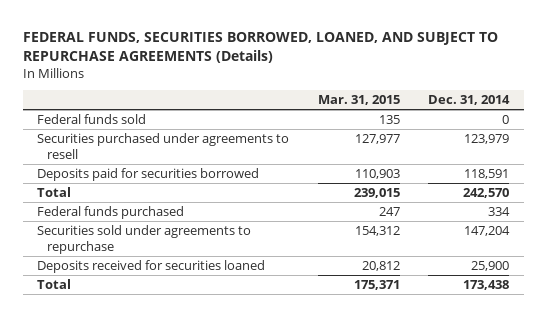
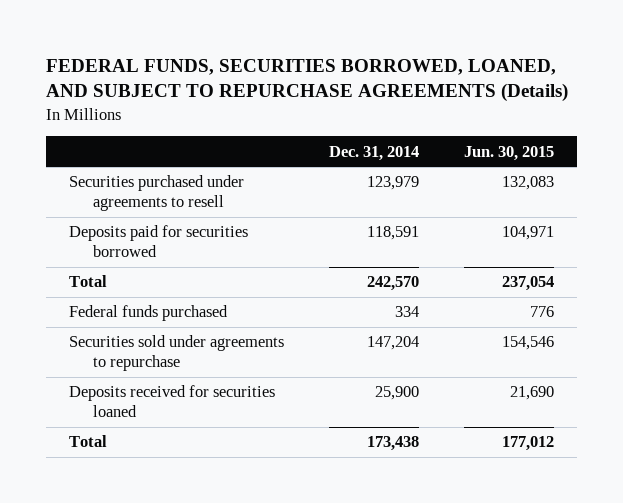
[317,95,400,106] Mar. 31, 2015 -> none
none -> [463,145,554,161] Jun. 30, 2015
[37,113,147,124] Federal funds sold -> none

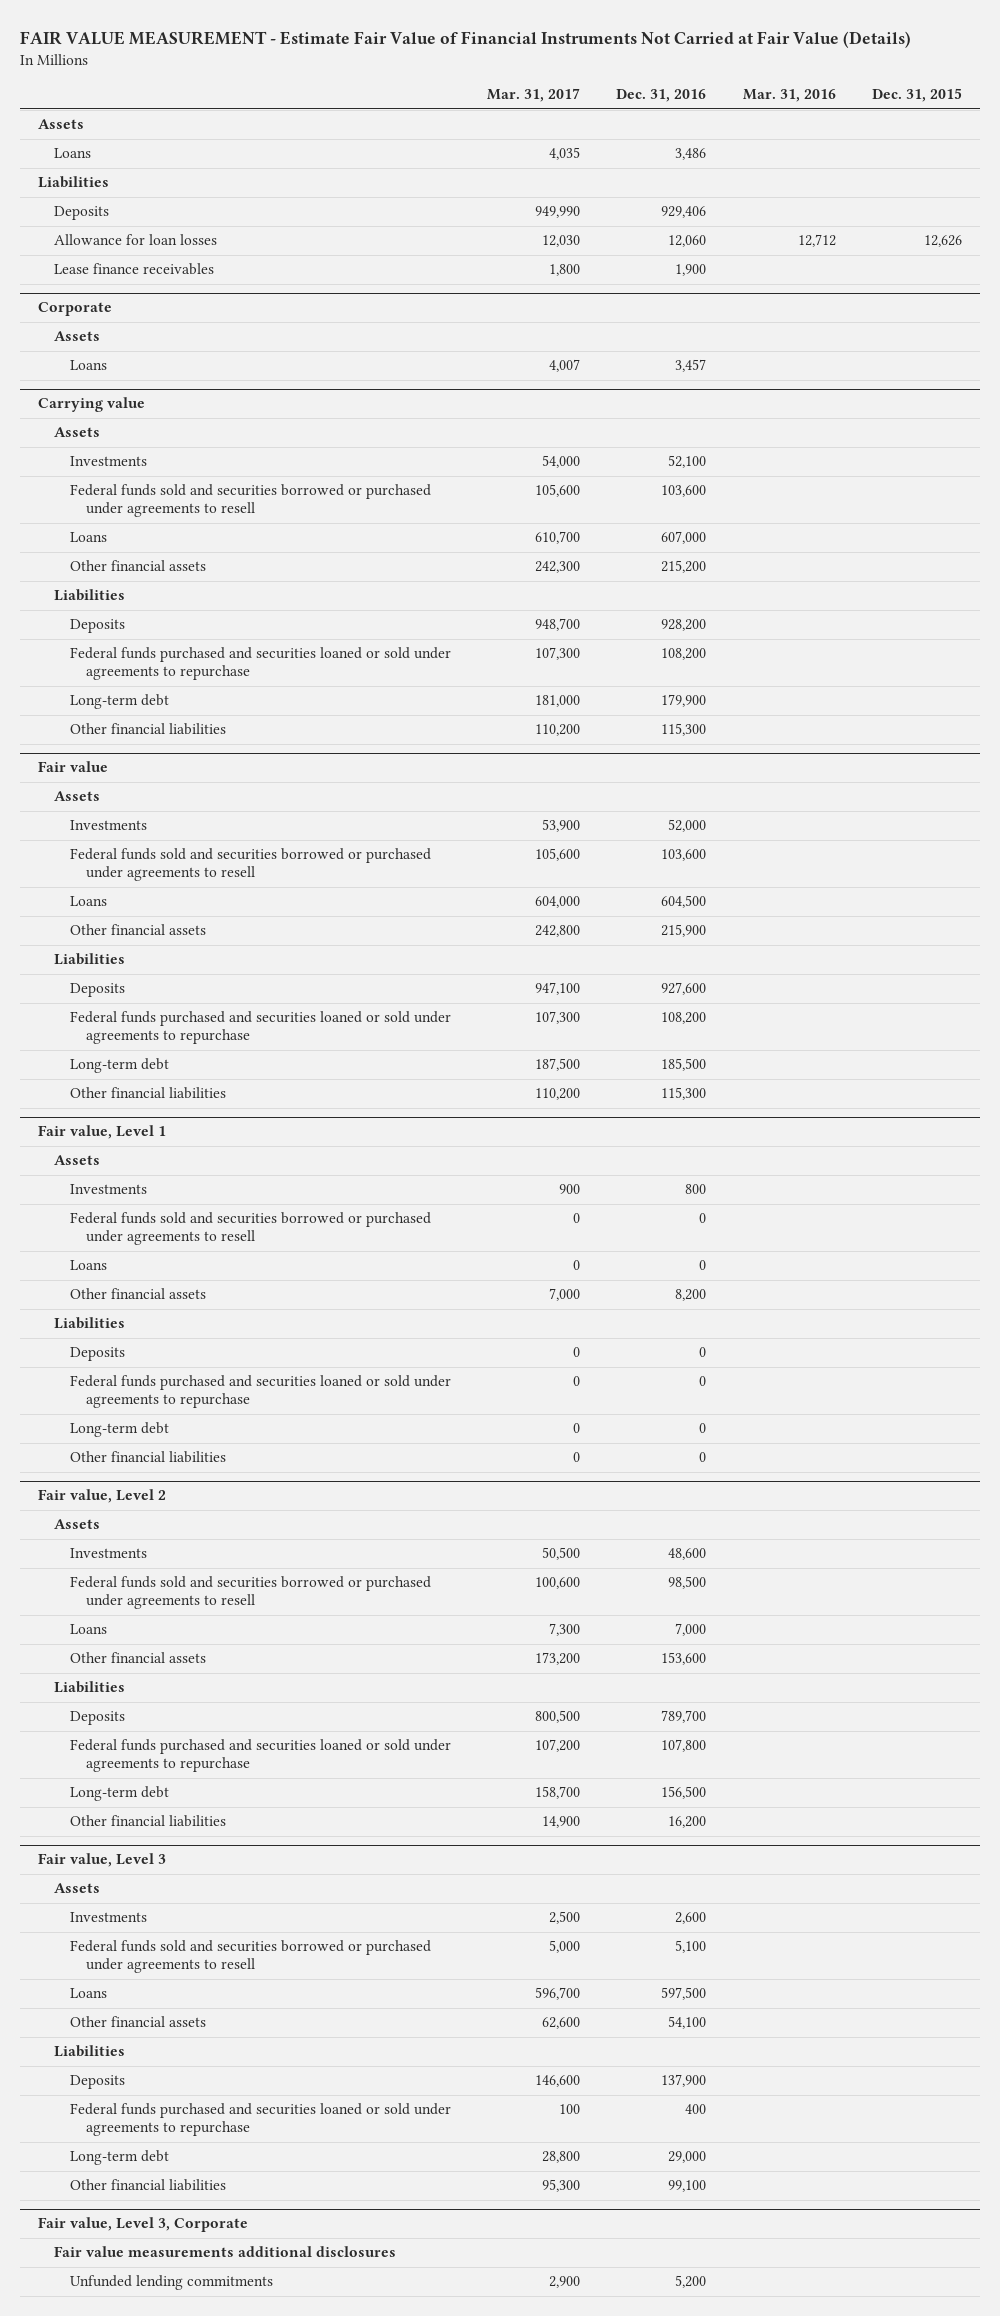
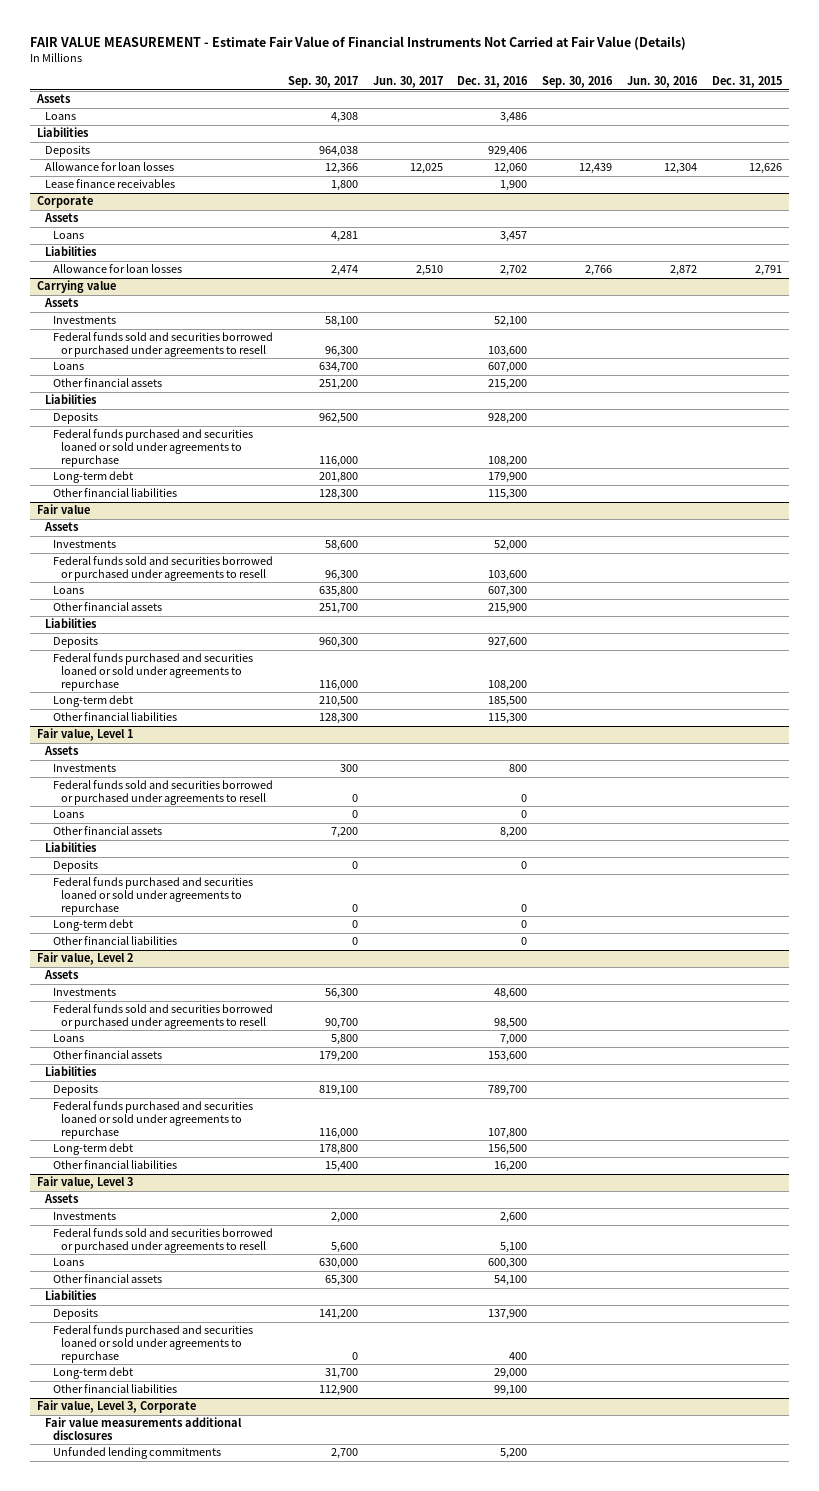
[487,88,581,103] Mar. 31, 2017 -> none
[742,89,836,103] Mar. 31, 2016 -> none
none -> [287,76,358,89] Sep. 30, 2017
none -> [372,76,443,89] Jun. 30, 2017
none -> [542,76,614,89] Sep. 30, 2016
none -> [627,76,699,89] Jun. 30, 2016
none -> [45,246,98,257] Liabilities
none -> [52,264,182,274] Allowance for loan losses
[661,895,707,909] 604,500 -> [488,586,528,598] 607,300
[661,1987,707,2001] 597,500 -> [488,1258,528,1270] 600,300

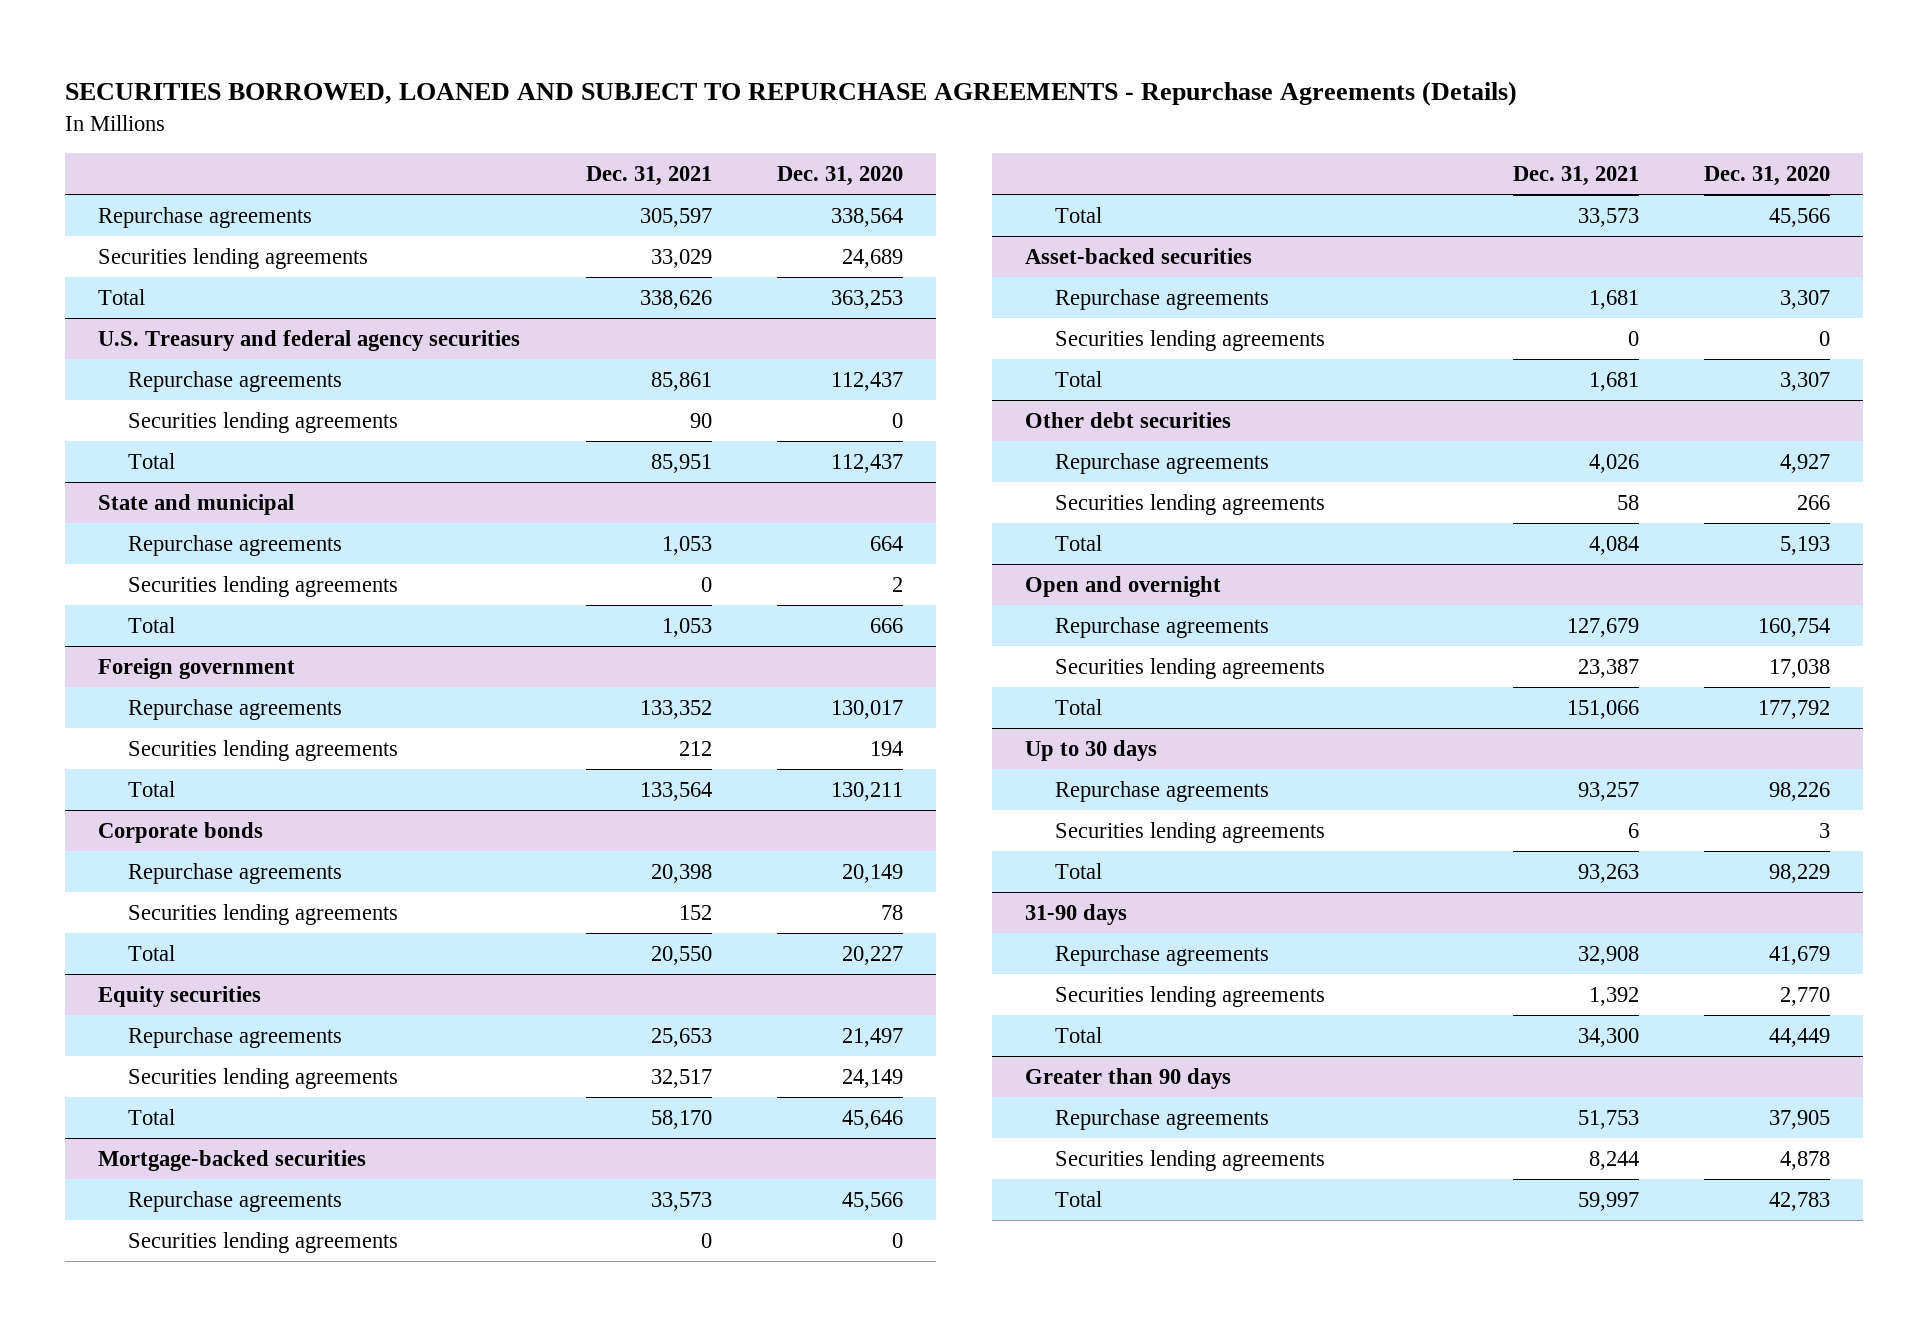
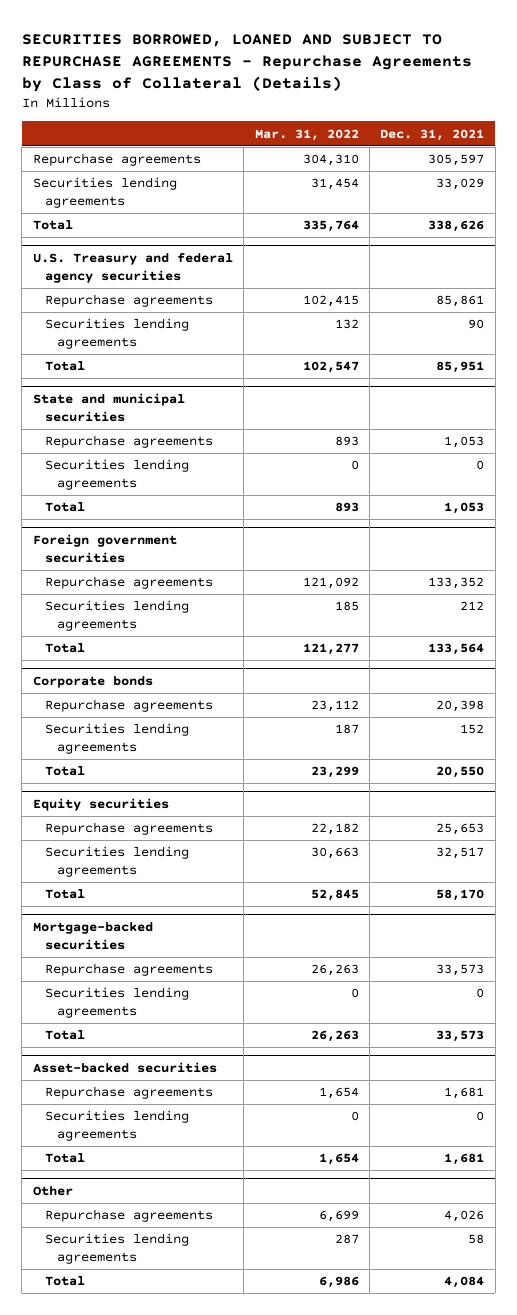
[65,81,1518,107] SECURITIES BORROWED, LOANED AND SUBJECT TO REPURCHASE AGREEMENTS - Repurchase Agreements (Details) -> [21,33,472,92] SECURITIES BORROWED, LOANED AND SUBJECT TO REPURCHASE AGREEMENTS - Repurchase Agreements by Class of Collateral (Details)
[777,165,904,186] Dec. 31, 2020 -> none
none -> [254,128,359,141] Mar. 31, 2022
[98,493,295,515] State and municipal -> [32,393,185,422] State and municipal securities
[98,657,296,679] Foreign government -> [32,534,177,563] Foreign government securities
[1025,411,1232,428] Other debt securities -> [32,1186,73,1197] Other
[1025,575,1222,597] Open and overnight -> none
[1054,616,1269,638] Repurchase agreements -> none
[1054,657,1325,679] Securities lending agreements -> none
[1054,698,1102,715] Total -> none
[1025,739,1158,761] Up to 30 days -> none
[1054,780,1269,802] Repurchase agreements -> none
[1054,821,1325,843] Securities lending agreements -> none
[1054,862,1102,879] Total -> none
[1025,903,1128,925] 31-90 days -> none
[1054,944,1269,966] Repurchase agreements -> none
[1054,985,1325,1007] Securities lending agreements -> none
[1054,1026,1102,1043] Total -> none
[1025,1067,1232,1089] Greater than 90 days -> none
[1054,1108,1269,1130] Repurchase agreements -> none
[1054,1149,1325,1171] Securities lending agreements -> none
[1054,1190,1102,1207] Total -> none

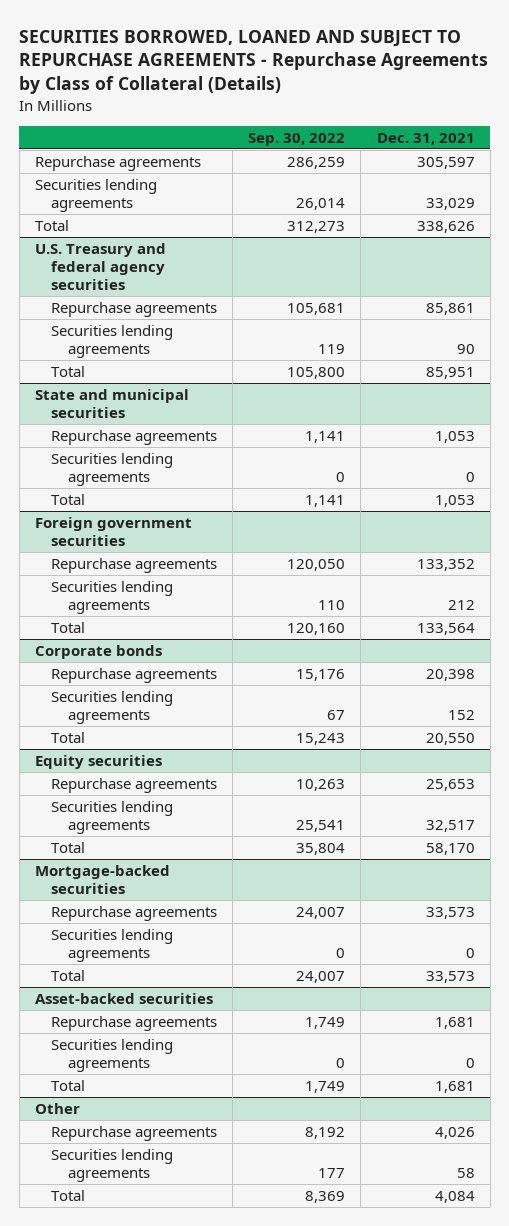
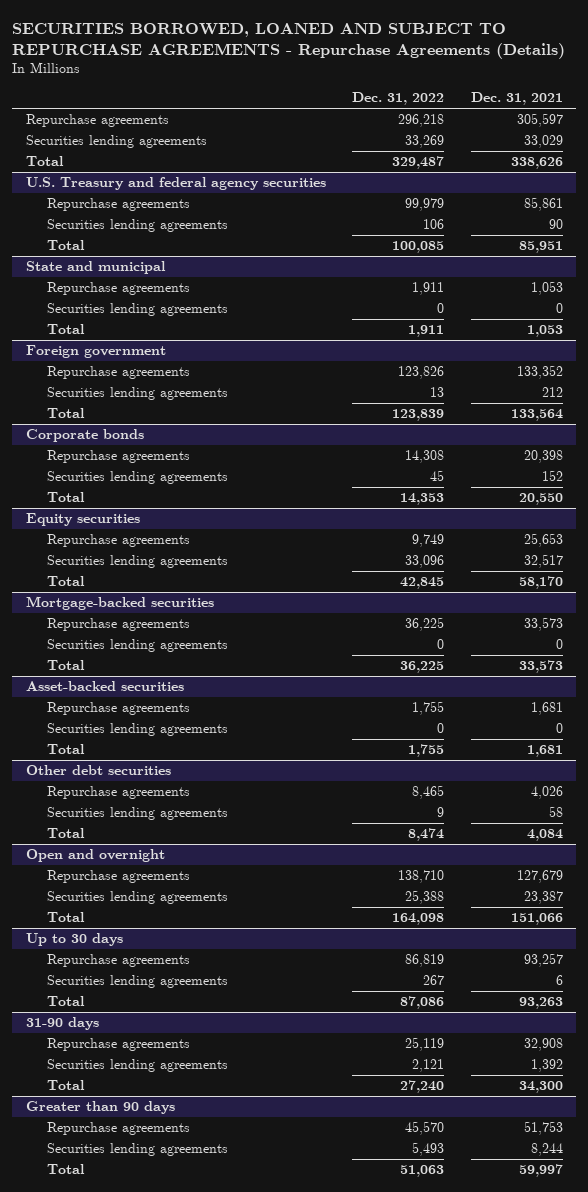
[19,29,489,95] SECURITIES BORROWED, LOANED AND SUBJECT TO REPURCHASE AGREEMENTS - Repurchase Agreements by Class of Collateral (Details) -> [12,22,566,59] SECURITIES BORROWED, LOANED AND SUBJECT TO REPURCHASE AGREEMENTS - Repurchase Agreements (Details)
[248,132,346,146] Sep. 30, 2022 -> none
none -> [352,92,445,106] Dec. 31, 2022
[34,388,189,418] State and municipal securities -> [25,261,166,275] State and municipal
[34,516,192,546] Foreign government securities -> [25,345,166,359] Foreign government
[34,1102,80,1114] Other -> [25,765,171,776] Other debt securities
none -> [25,849,165,863] Open and overnight
none -> [46,870,190,884] Repurchase agreements
none -> [46,891,228,905] Securities lending agreements
none -> [46,912,85,923] Total
none -> [25,933,123,947] Up to 30 days
none -> [46,954,190,968] Repurchase agreements
none -> [46,975,228,989] Securities lending agreements
none -> [46,996,85,1007] Total
none -> [25,1017,99,1031] 31-90 days
none -> [46,1038,190,1052] Repurchase agreements
none -> [46,1059,228,1073] Securities lending agreements
none -> [46,1080,85,1091] Total
none -> [25,1101,175,1115] Greater than 90 days
none -> [46,1122,190,1136] Repurchase agreements
none -> [46,1143,228,1157] Securities lending agreements
none -> [46,1164,85,1175] Total

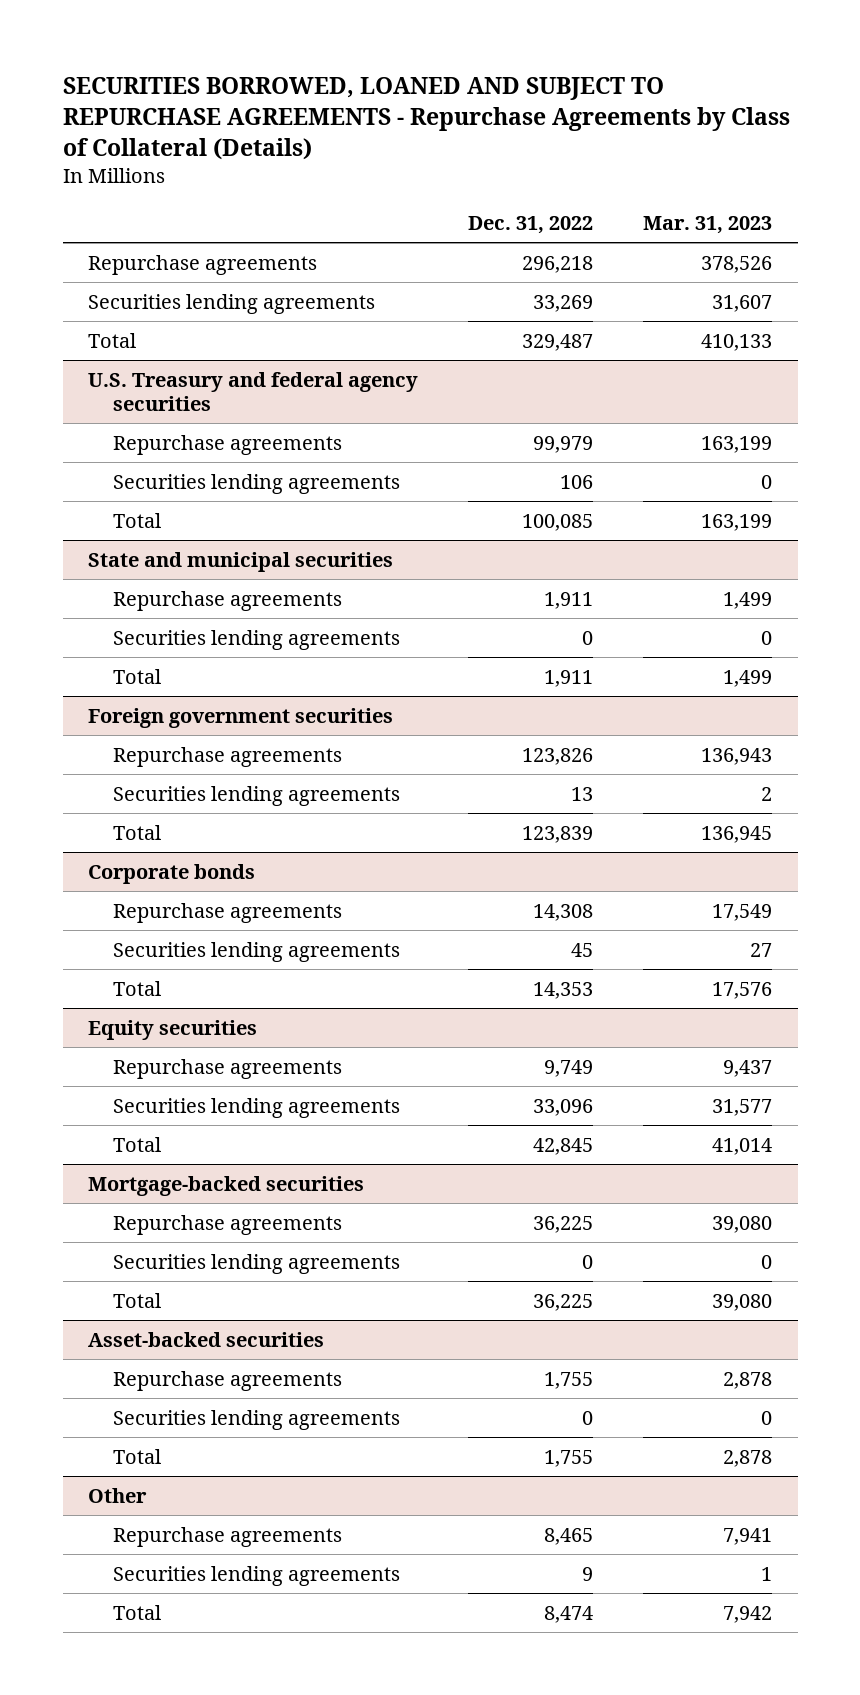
[12,22,566,59] SECURITIES BORROWED, LOANED AND SUBJECT TO REPURCHASE AGREEMENTS - Repurchase Agreements (Details) -> [62,76,790,161] SECURITIES BORROWED, LOANED AND SUBJECT TO REPURCHASE AGREEMENTS - Repurchase Agreements by Class of Collateral (Details)
[470,92,563,106] Dec. 31, 2021 -> none
none -> [643,216,773,235] Mar. 31, 2023
[25,261,166,275] State and municipal -> [87,551,393,572] State and municipal securities
[25,345,166,359] Foreign government -> [87,707,393,728] Foreign government securities
[25,765,171,776] Other debt securities -> [87,1487,147,1503] Other
[25,849,165,863] Open and overnight -> none
[46,870,190,884] Repurchase agreements -> none
[46,891,228,905] Securities lending agreements -> none
[46,912,85,923] Total -> none
[25,933,123,947] Up to 30 days -> none
[46,954,190,968] Repurchase agreements -> none
[46,975,228,989] Securities lending agreements -> none
[46,996,85,1007] Total -> none
[25,1017,99,1031] 31-90 days -> none
[46,1038,190,1052] Repurchase agreements -> none
[46,1059,228,1073] Securities lending agreements -> none
[46,1080,85,1091] Total -> none
[25,1101,175,1115] Greater than 90 days -> none
[46,1122,190,1136] Repurchase agreements -> none
[46,1143,228,1157] Securities lending agreements -> none
[46,1164,85,1175] Total -> none

